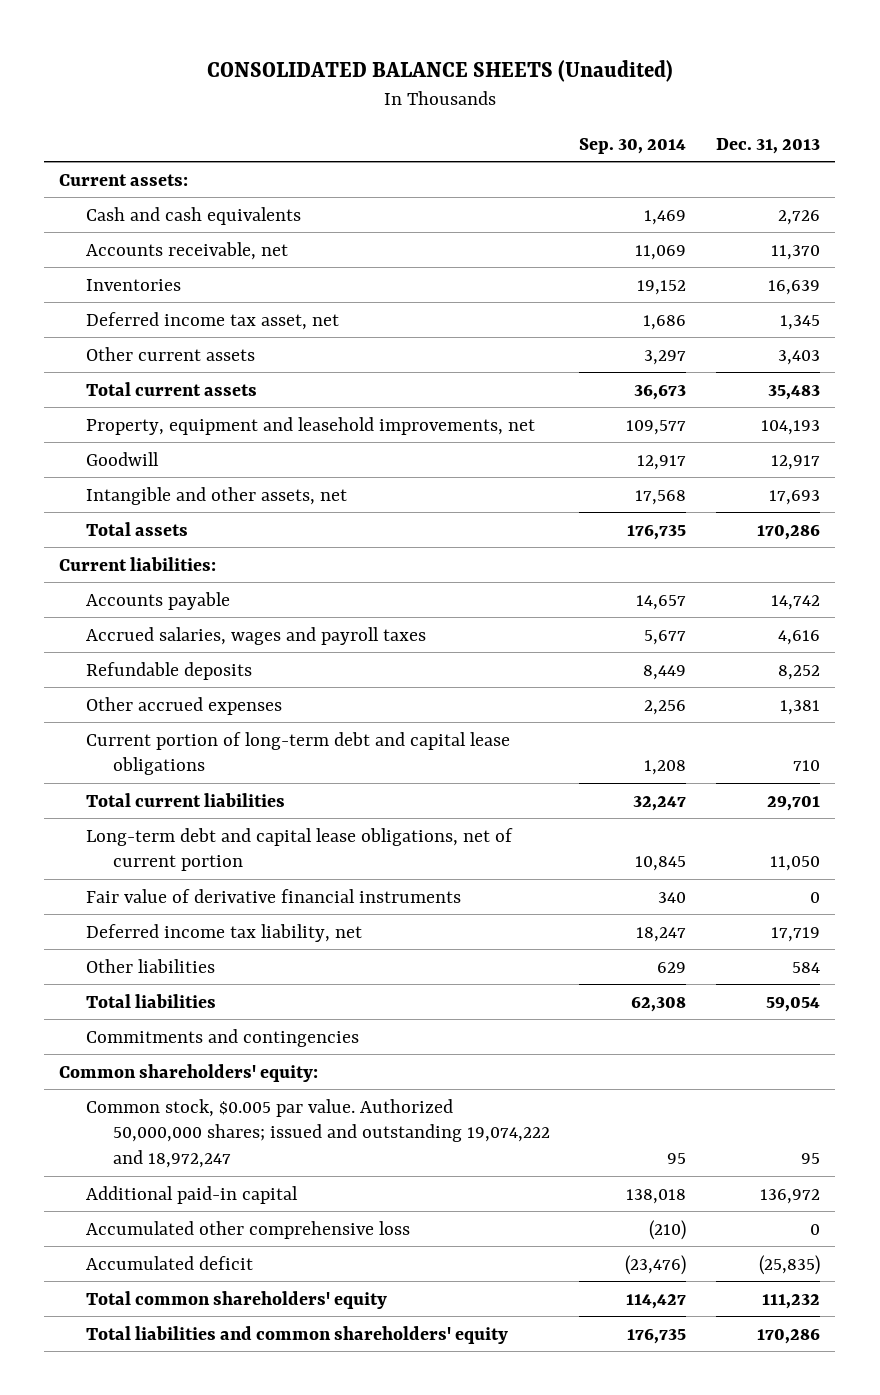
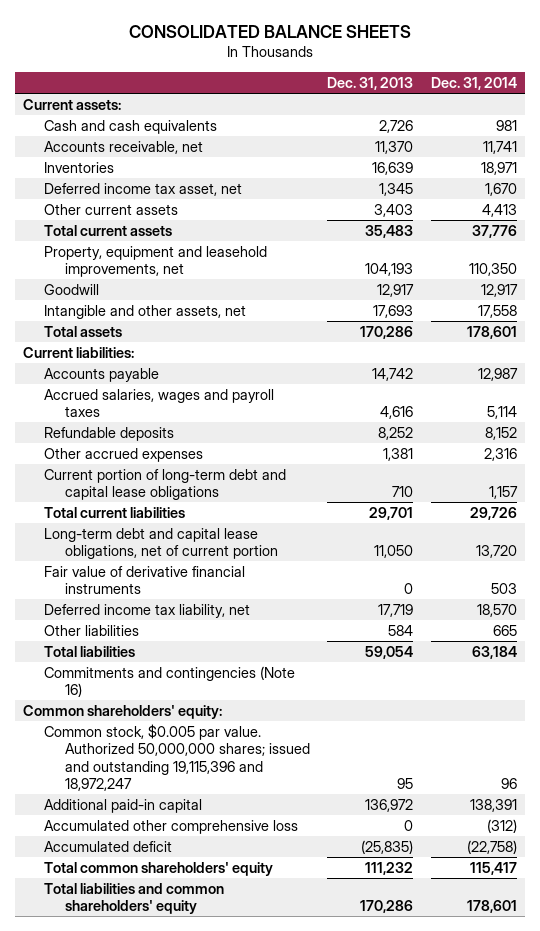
[206,59,673,82] CONSOLIDATED BALANCE SHEETS (Unaudited) -> [128,24,411,38] CONSOLIDATED BALANCE SHEETS
[579,137,687,154] Sep. 30, 2014 -> none
none -> [430,77,517,91] Dec. 31, 2014
[85,1028,359,1047] Commitments and contingencies -> [44,665,296,698] Commitments and contingencies (Note 16)
[85,1098,550,1169] Common stock, $0.005 par value. Authorized 50,000,000 shares; issued and outstanding 19,074,222 and 18,972,247 -> [44,723,310,791] Common stock, $0.005 par value. Authorized 50,000,000 shares; issued and outstanding 19,115,396 and 18,972,247

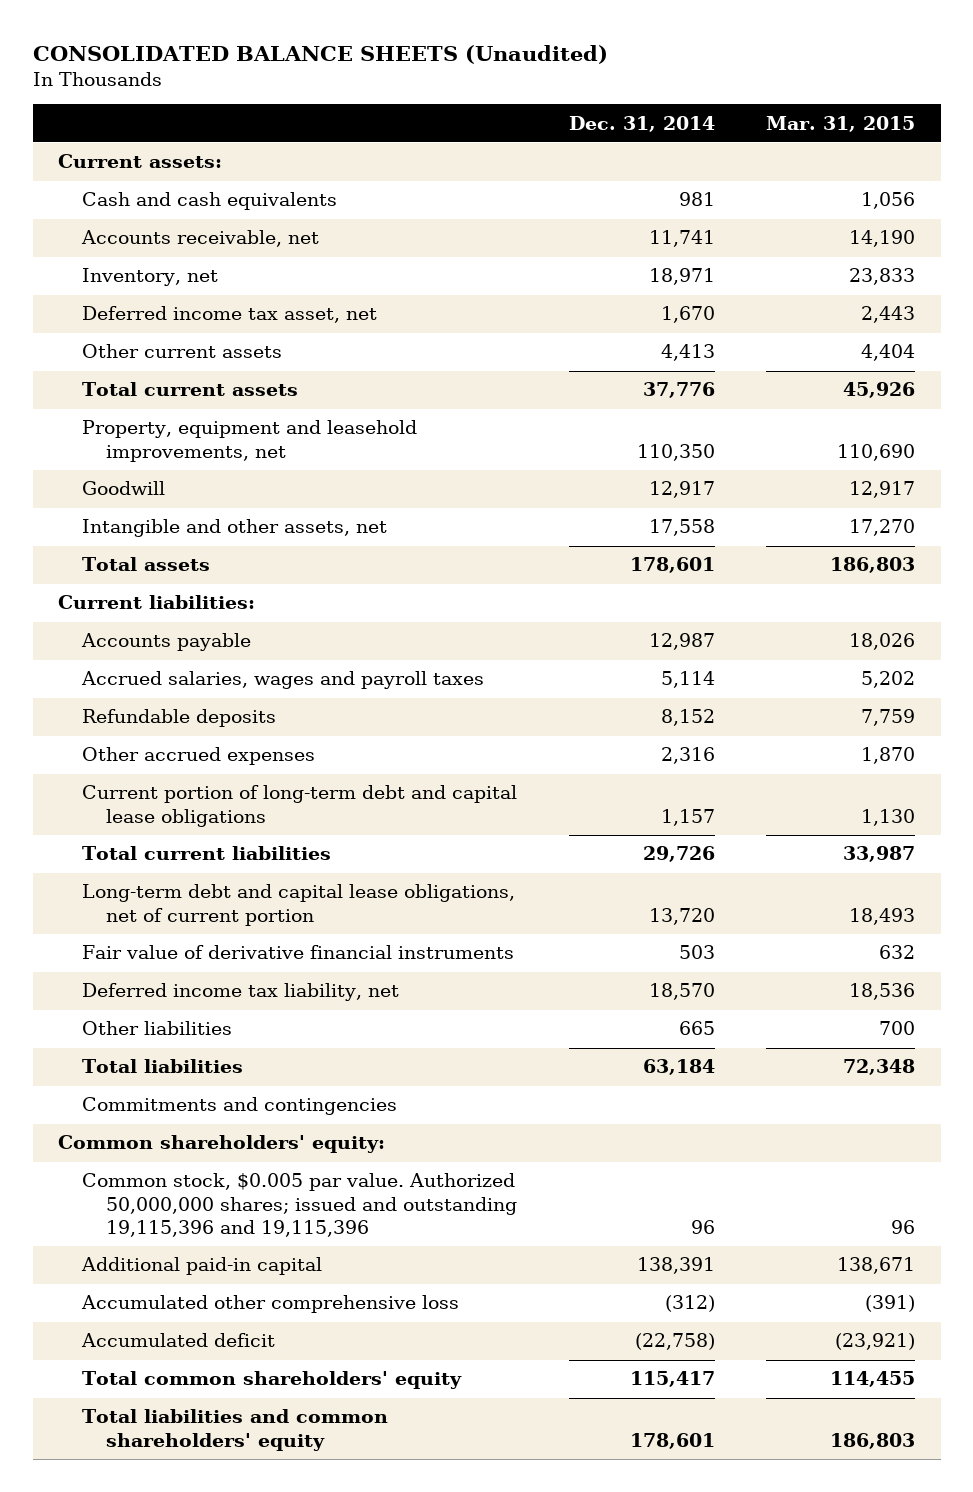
[128,24,411,38] CONSOLIDATED BALANCE SHEETS -> [32,45,608,65] CONSOLIDATED BALANCE SHEETS (Unaudited)
[327,77,414,91] Dec. 31, 2013 -> none
none -> [765,115,915,132] Mar. 31, 2015
[44,161,115,173] Inventories -> [82,268,219,287] Inventory, net
[44,665,296,698] Commitments and contingencies (Note 16) -> [82,1097,398,1116] Commitments and contingencies
[44,723,310,791] Common stock, $0.005 par value. Authorized 50,000,000 shares; issued and outstanding 19,115,396 and 18,972,247 -> [82,1173,518,1237] Common stock, $0.005 par value. Authorized 50,000,000 shares; issued and outstanding 19,115,396 and 19,115,396

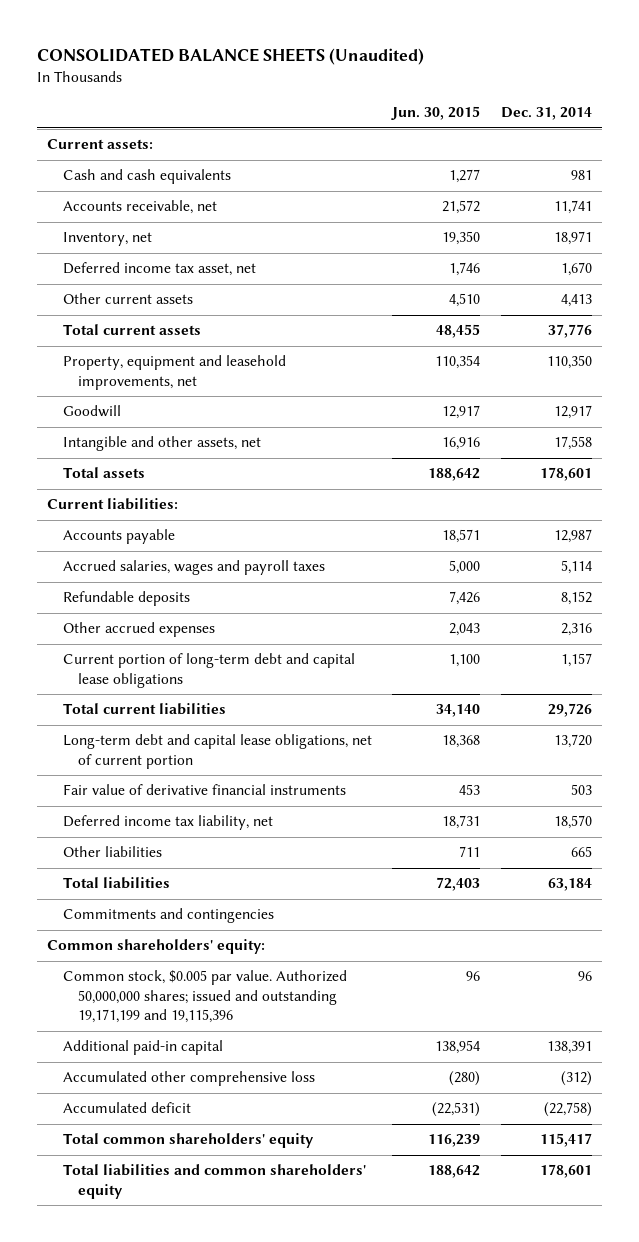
[765,115,915,132] Mar. 31, 2015 -> none
none -> [391,106,481,121] Jun. 30, 2015
[82,1173,518,1237] Common stock, $0.005 par value. Authorized 50,000,000 shares; issued and outstanding 19,115,396 and 19,115,396 -> [62,970,347,1024] Common stock, $0.005 par value. Authorized 50,000,000 shares; issued and outstanding 19,171,199 and 19,115,396

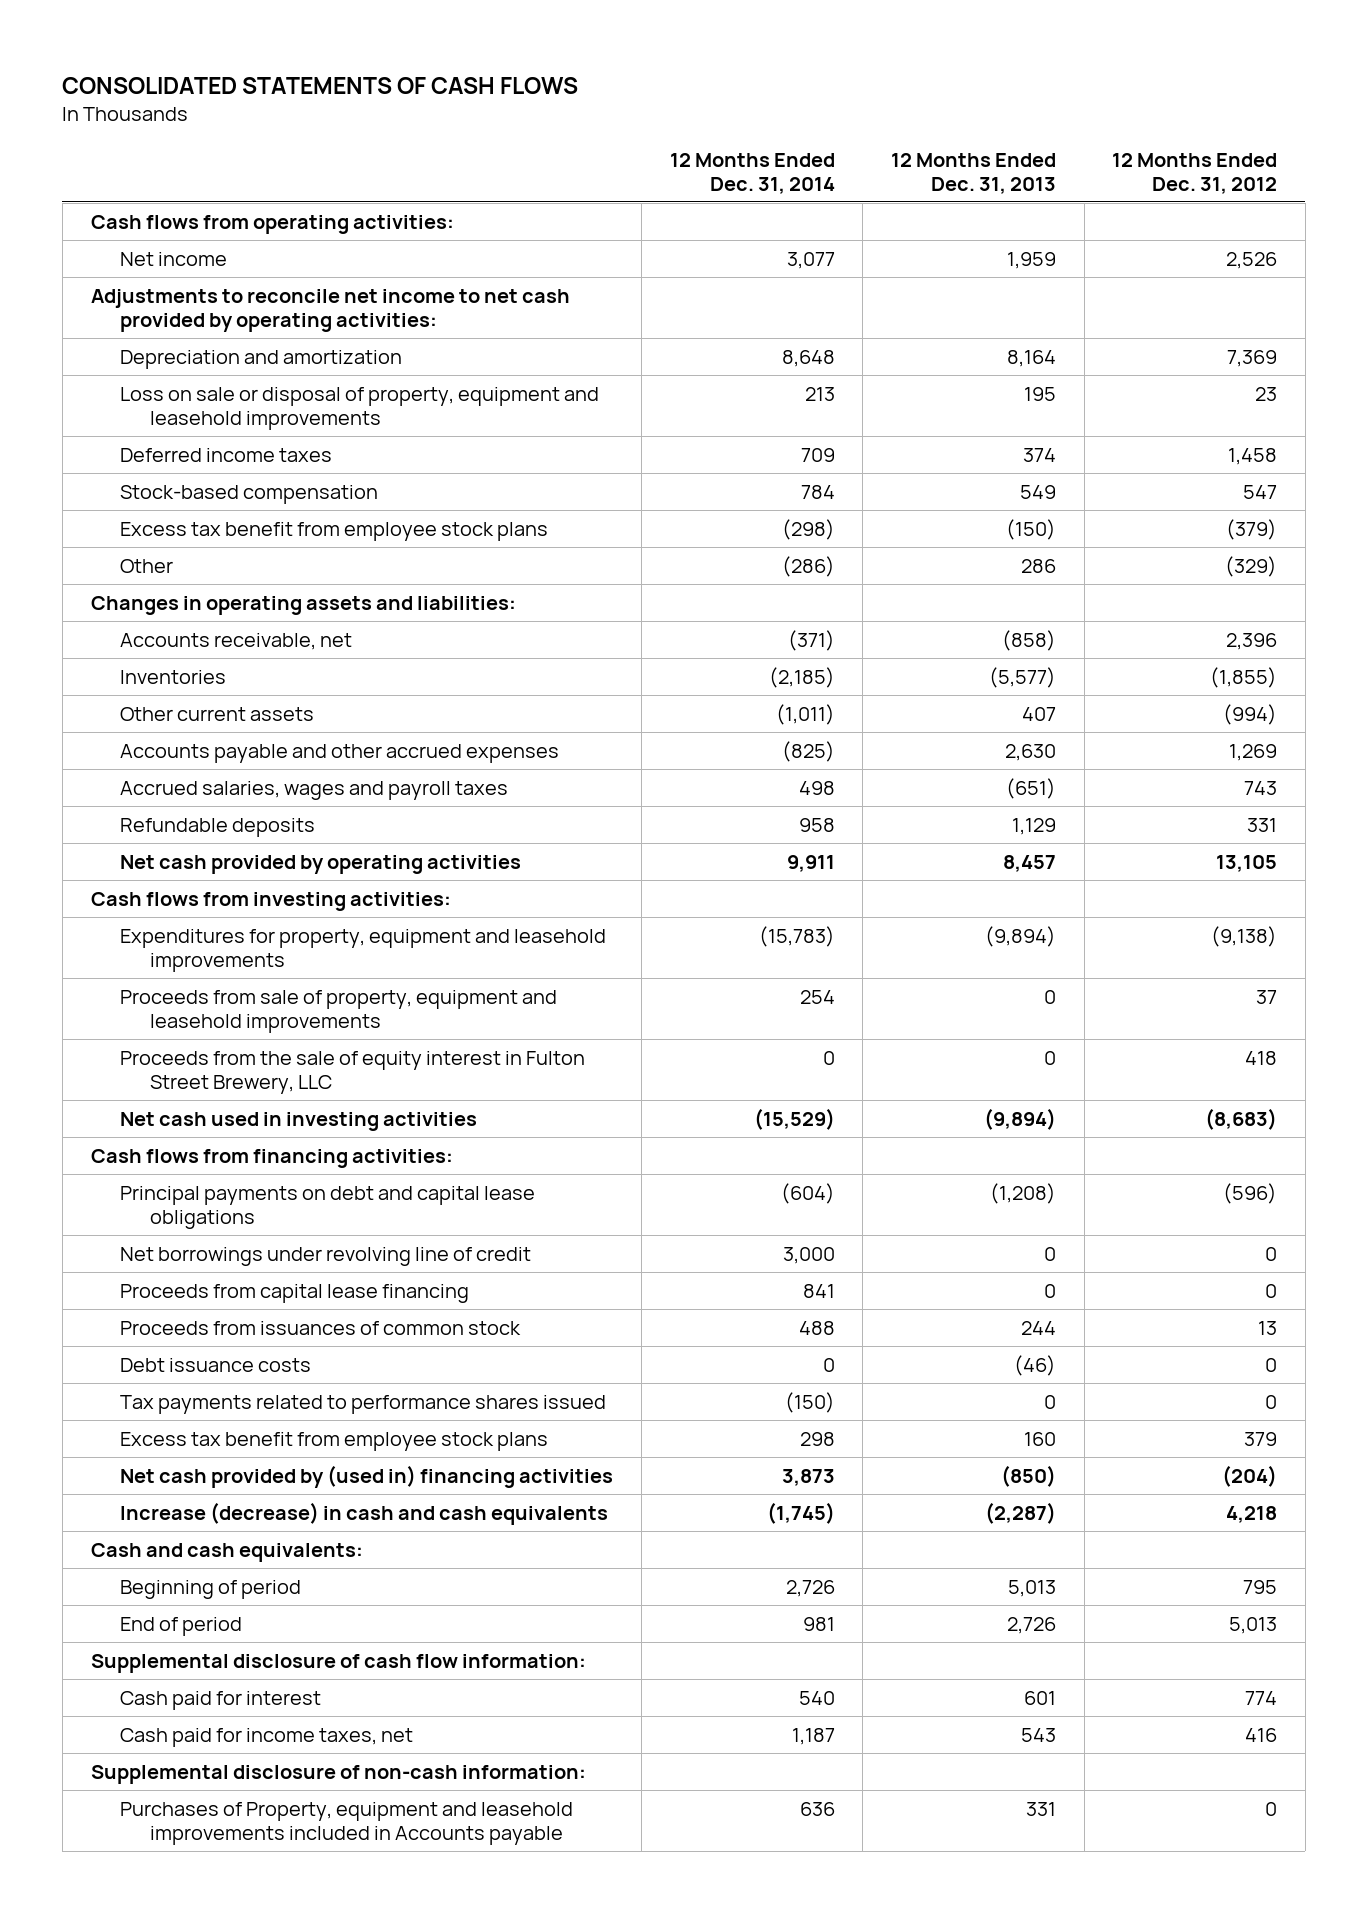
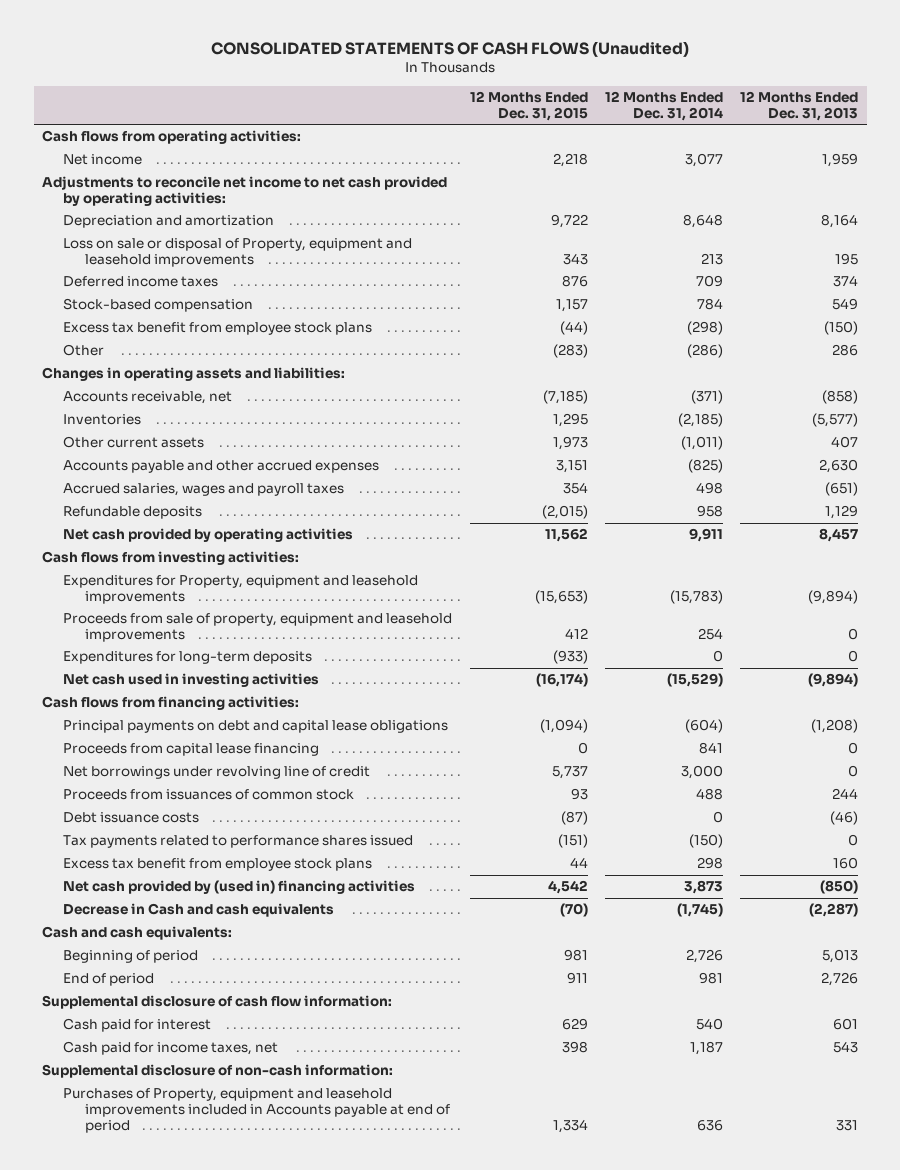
[62,76,579,94] CONSOLIDATED STATEMENTS OF CASH FLOWS -> [211,41,690,58] CONSOLIDATED STATEMENTS OF CASH FLOWS (Unaudited)
[1112,152,1278,194] 12 Months Ended Dec. 31, 2012 -> none
none -> [469,91,588,121] 12 Months Ended Dec. 31, 2015
[120,386,600,430] Loss on sale or disposal of property, equipment and leasehold improvements -> [63,238,413,267] Loss on sale or disposal of Property, equipment and leasehold improvements
[120,928,607,972] Expenditures for property, equipment and leasehold improvements -> [63,575,419,604] Expenditures for Property, equipment and leasehold improvements
[120,1050,586,1094] Proceeds from the sale of equity interest in Fulton Street Brewery, LLC -> none
none -> [63,651,313,665] Expenditures for long-term deposits
[120,1246,532,1266] Net borrowings under revolving line of credit -> [63,766,371,780] Net borrowings under revolving line of credit
[120,1501,609,1525] Increase (decrease) in cash and cash equivalents -> [63,903,335,918] Decrease in Cash and cash equivalents
[120,1801,574,1845] Purchases of Property, equipment and leasehold improvements included in Accounts payable -> [63,1088,450,1133] Purchases of Property, equipment and leasehold improvements included in Accounts payable at end of period

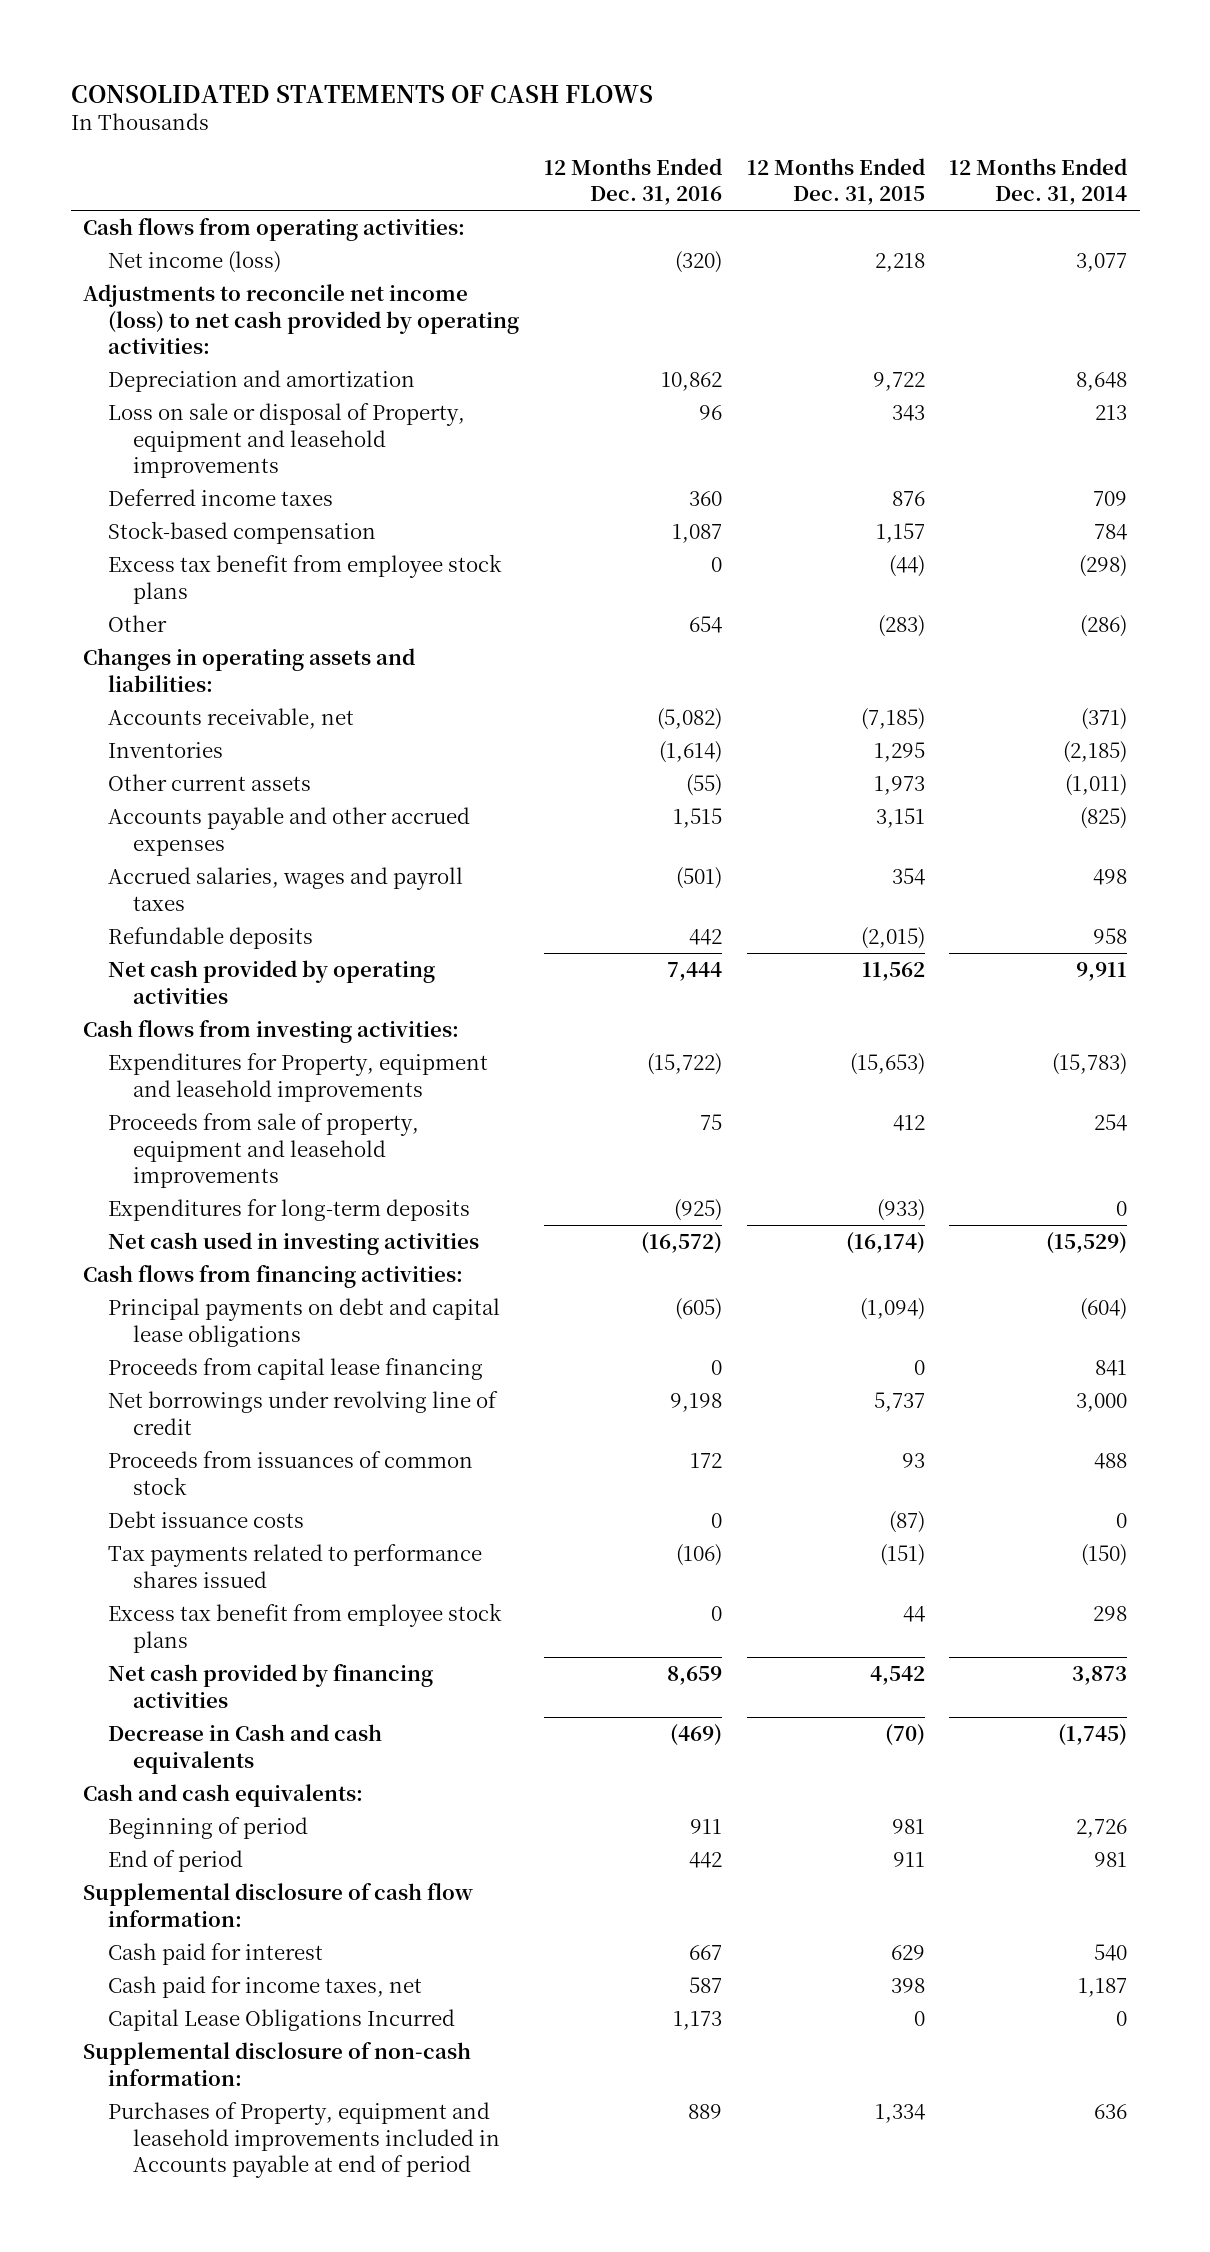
[211,41,690,58] CONSOLIDATED STATEMENTS OF CASH FLOWS (Unaudited) -> [70,84,653,103] CONSOLIDATED STATEMENTS OF CASH FLOWS
[740,91,859,121] 12 Months Ended Dec. 31, 2013 -> none
none -> [543,157,722,206] 12 Months Ended Dec. 31, 2016
[63,154,143,166] Net income -> [108,251,282,274] Net income (loss)
[42,176,448,206] Adjustments to reconcile net income to net cash provided by operating activities: -> [83,284,520,354] Adjustments to reconcile net income (loss) to net cash provided by operating activities:
[63,880,416,895] Net cash provided by (used in) financing activities -> [108,1664,434,1708] Net cash provided by financing activities
none -> [108,2009,456,2032] Capital Lease Obligations Incurred

